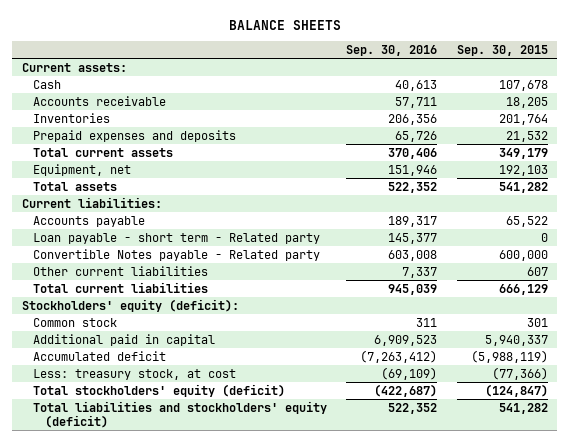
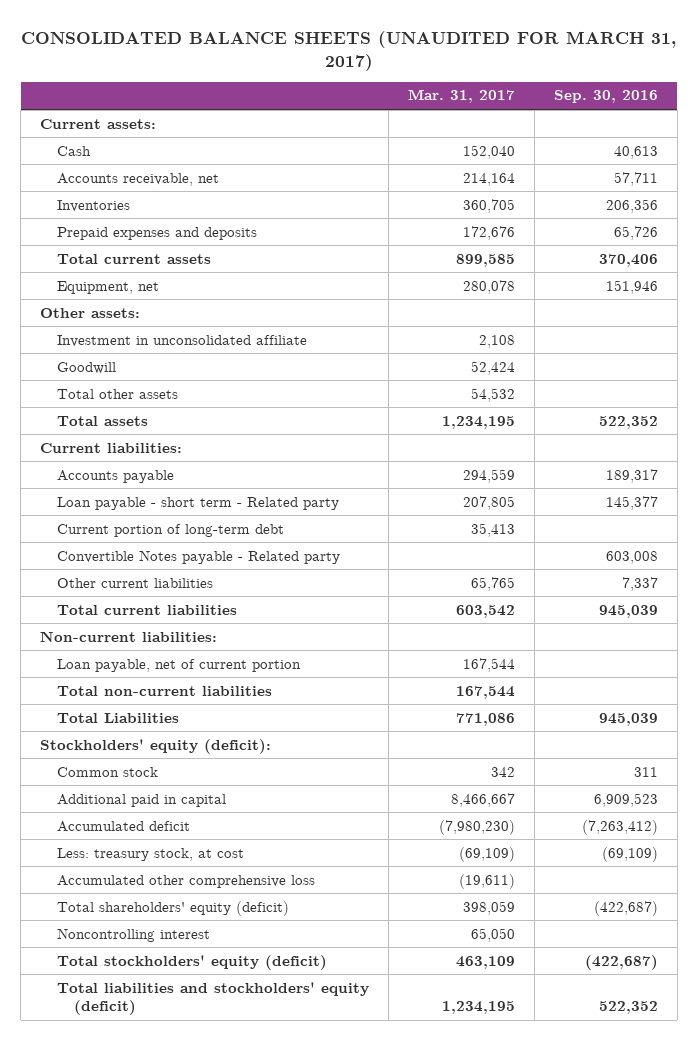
[228,20,341,31] BALANCE SHEETS -> [20,30,676,71] CONSOLIDATED BALANCE SHEETS (UNAUDITED FOR MARCH 31, 2017)
[456,44,548,56] Sep. 30, 2015 -> none
none -> [407,89,515,104] Mar. 31, 2017
[33,95,167,106] Accounts receivable -> [56,172,219,186] Accounts receivable, net
none -> [39,307,140,318] Other assets:
none -> [56,334,307,347] Investment in unconsolidated affiliate
none -> [56,361,116,374] Goodwill
none -> [56,388,178,399] Total other assets
none -> [56,523,284,537] Current portion of long-term debt
none -> [39,630,217,642] Non-current liabilities:
none -> [56,658,301,672] Loan payable, net of current portion
none -> [56,685,272,696] Total non-current liabilities
none -> [56,712,179,723] Total Liabilities
none -> [56,874,315,888] Accumulated other comprehensive loss
none -> [56,900,289,916] Total shareholders' equity (deficit)
none -> [56,927,210,942] Noncontrolling interest

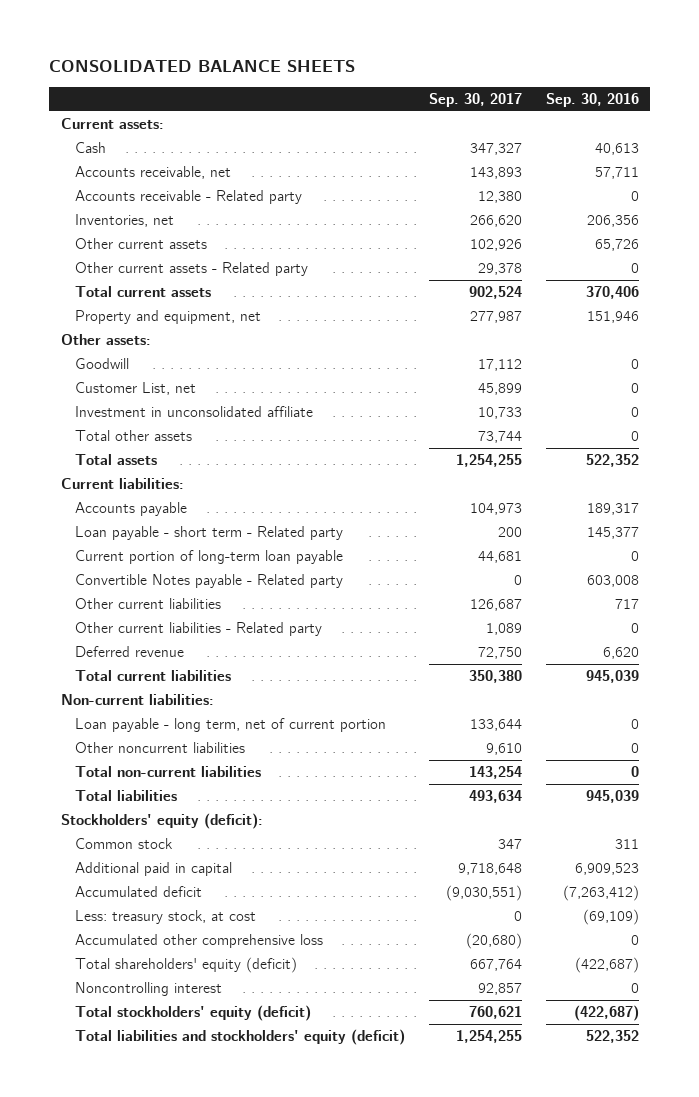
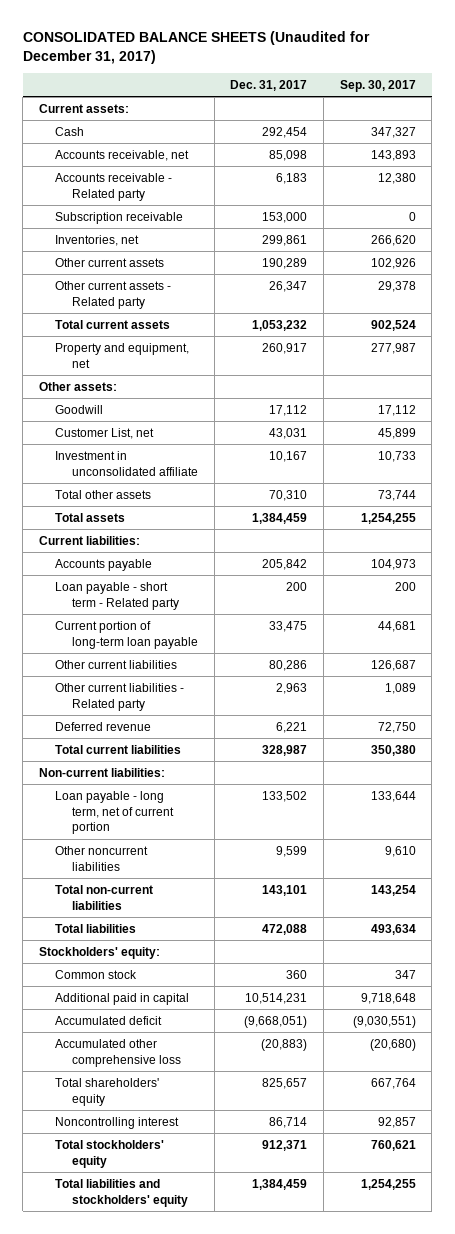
[48,59,355,72] CONSOLIDATED BALANCE SHEETS -> [22,30,370,64] CONSOLIDATED BALANCE SHEETS (Unaudited for December 31, 2017)
[545,92,639,107] Sep. 30, 2016 -> none
none -> [230,79,308,91] Dec. 31, 2017
none -> [55,211,184,224] Subscription receivable
[75,573,344,588] Convertible Notes payable - Related party -> none
[60,812,263,829] Stockholders' equity (deficit): -> [39,946,161,959] Stockholders' equity:
[75,909,257,924] Less: treasury stock, at cost -> none
[75,956,298,973] Total shareholders' equity (deficit) -> [55,1077,160,1106] Total shareholders' equity
[75,1004,312,1021] Total stockholders' equity (deficit) -> [55,1139,165,1168] Total stockholders' equity
[75,1028,406,1045] Total liabilities and stockholders' equity (deficit) -> [55,1178,188,1207] Total liabilities and stockholders' equity

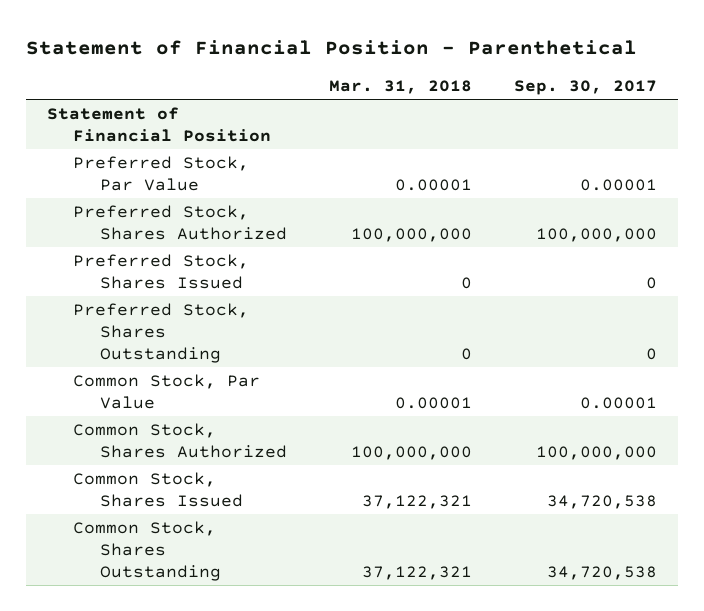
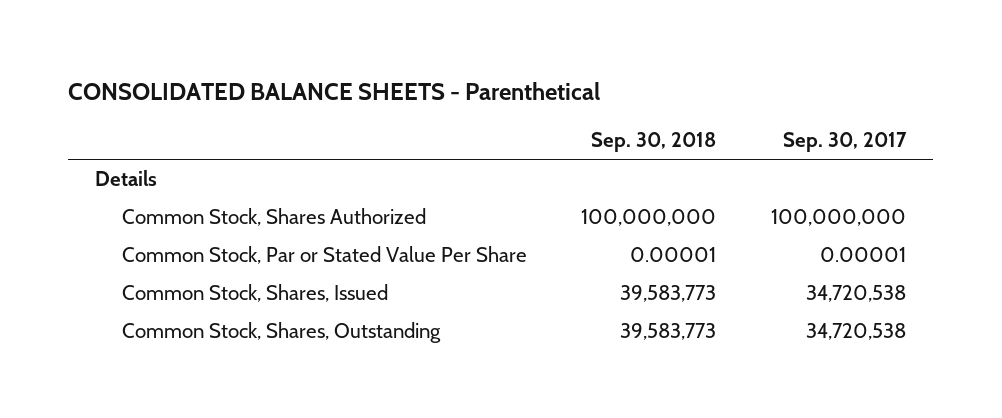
[25,40,637,56] Statement of Financial Position - Parenthetical -> [68,82,601,101] CONSOLIDATED BALANCE SHEETS - Parenthetical
[328,80,472,95] Mar. 31, 2018 -> none
none -> [591,132,717,153] Sep. 30, 2018
[47,106,272,142] Statement of Financial Position -> none
[73,155,250,191] Preferred Stock, Par Value -> none
[73,204,287,240] Preferred Stock, Shares Authorized -> none
[73,253,250,289] Preferred Stock, Shares Issued -> none
[73,302,250,364] Preferred Stock, Shares Outstanding -> none
[73,373,261,409] Common Stock, Par Value -> none
none -> [95,170,158,187] Details
none -> [121,246,527,265] Common Stock, Par or Stated Value Per Share
[73,471,243,507] Common Stock, Shares Issued -> [121,284,388,303] Common Stock, Shares, Issued
[73,520,221,582] Common Stock, Shares Outstanding -> [121,322,441,344] Common Stock, Shares, Outstanding

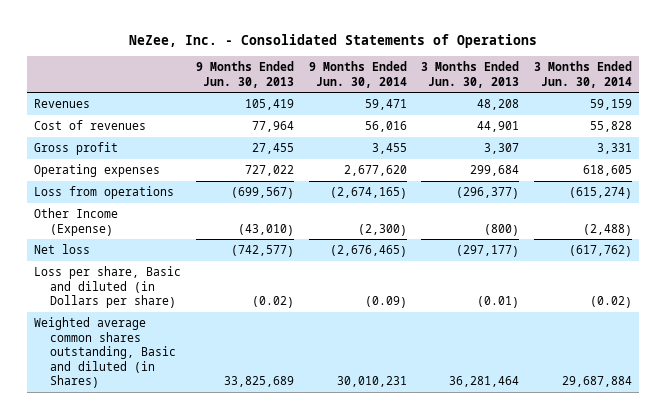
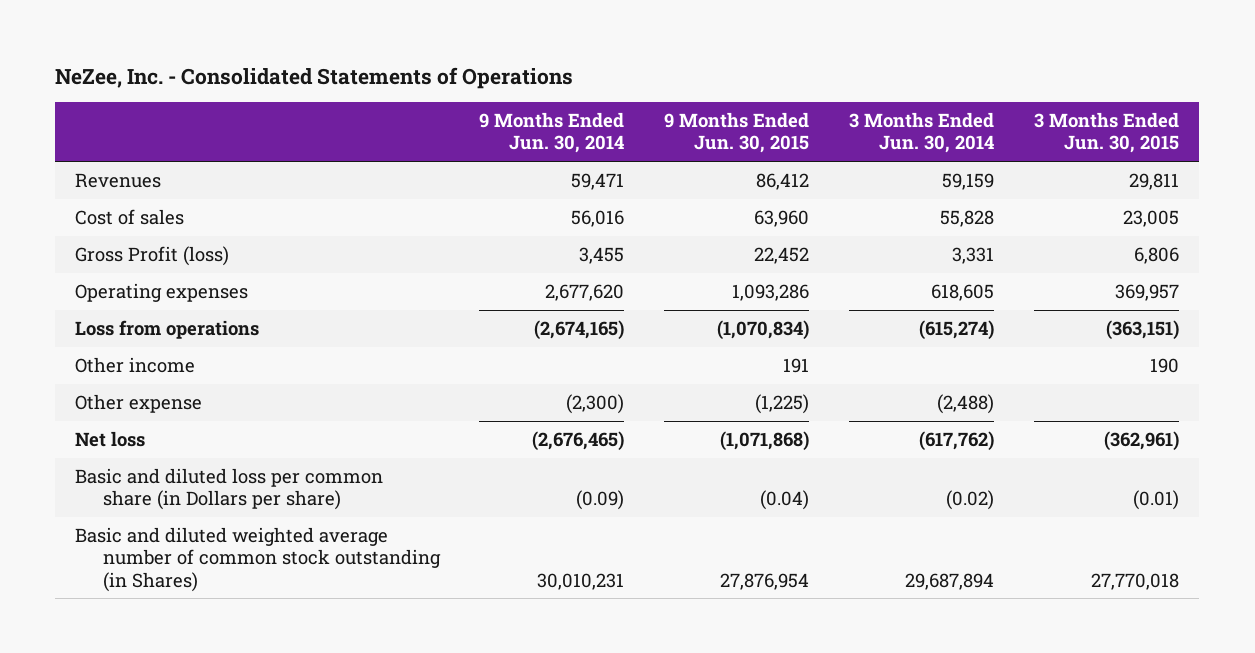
[195,60,294,88] 9 Months Ended Jun. 30, 2013 -> none
[421,60,520,88] 3 Months Ended Jun. 30, 2013 -> none
none -> [664,112,810,154] 9 Months Ended Jun. 30, 2015
none -> [1034,112,1180,154] 3 Months Ended Jun. 30, 2015
[34,120,147,131] Cost of revenues -> [75,208,185,225] Cost of sales
[34,142,119,156] Gross profit -> [75,245,230,266] Gross Profit (loss)
none -> [75,356,196,373] Other income
[34,208,119,236] Other Income (Expense) -> [75,393,203,413] Other expense
[34,266,182,309] Loss per share, Basic and diluted (in Dollars per share) -> [75,467,384,511] Basic and diluted loss per common share (in Dollars per share)
[34,317,176,389] Weighted average common shares outstanding, Basic and diluted (in Shares) -> [75,526,441,592] Basic and diluted weighted average number of common stock outstanding (in Shares)
[561,376,632,388] 29,687,884 -> [905,572,995,590] 29,687,894

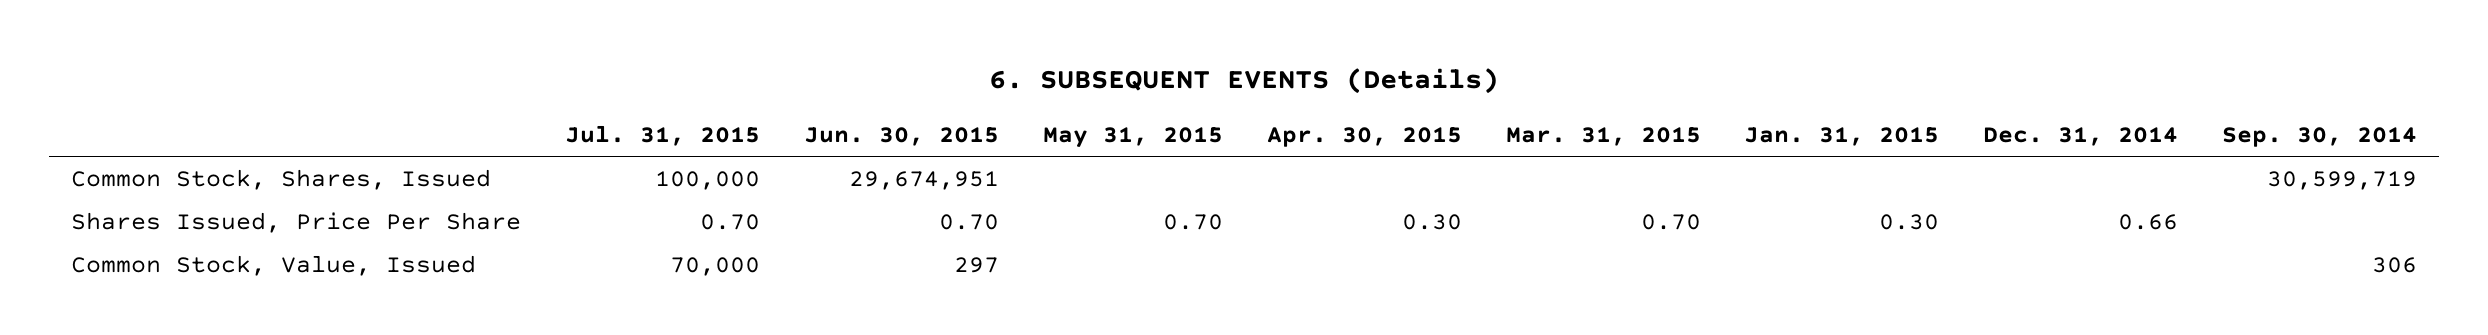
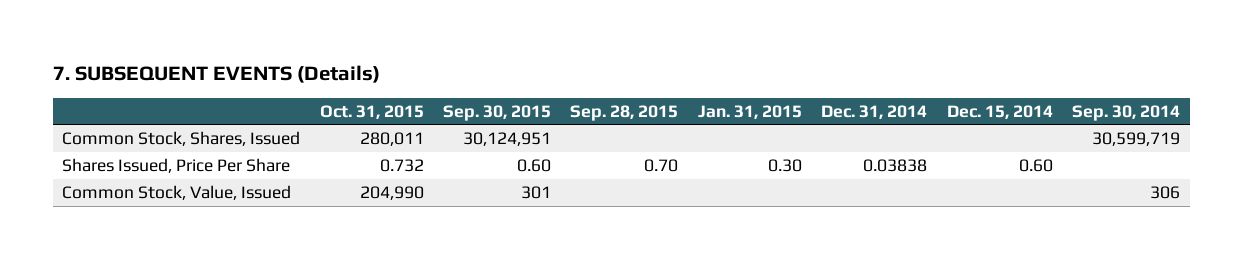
[989,68,1500,95] 6. SUBSEQUENT EVENTS (Details) -> [52,65,380,84] 7. SUBSEQUENT EVENTS (Details)
[565,125,761,147] Jul. 31, 2015 -> none
[804,127,1000,147] Jun. 30, 2015 -> none
[1042,127,1223,149] May 31, 2015 -> none
[1266,127,1462,148] Apr. 30, 2015 -> none
[1505,127,1701,147] Mar. 31, 2015 -> none
none -> [319,104,424,119] Oct. 31, 2015
none -> [443,104,552,121] Sep. 30, 2015
none -> [570,104,679,121] Sep. 28, 2015
none -> [946,104,1053,119] Dec. 15, 2014
[2118,213,2179,230] 0.66 -> [863,159,928,173] 0.03838

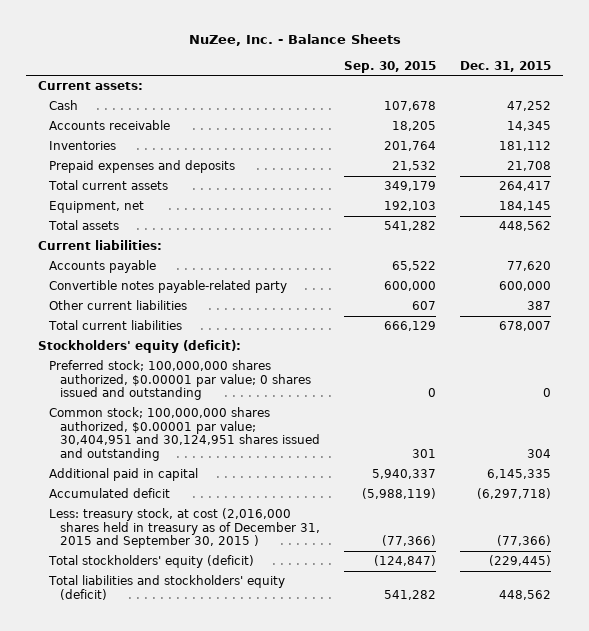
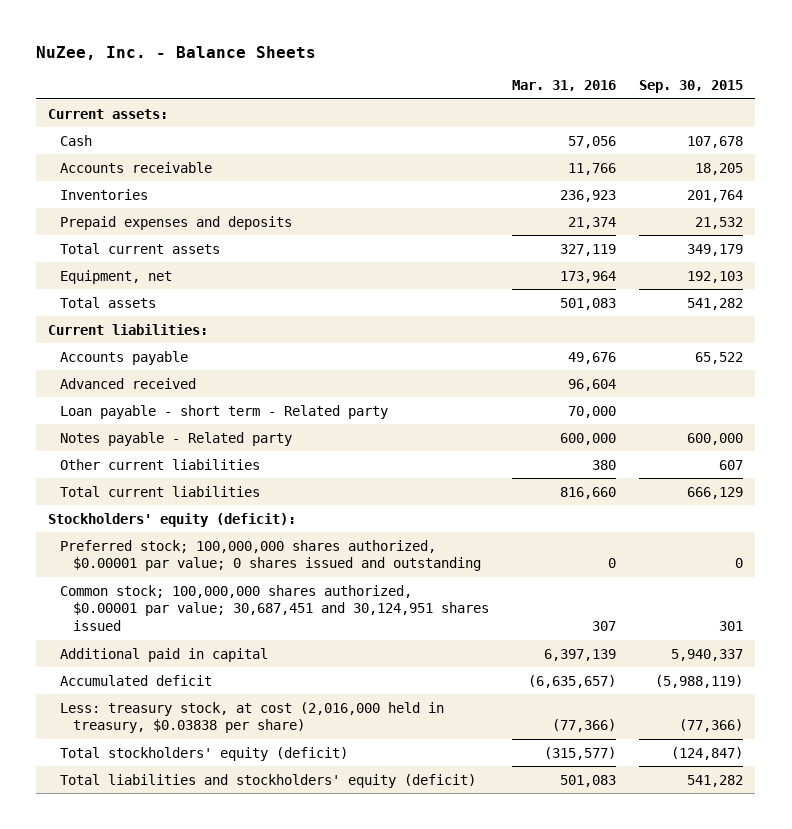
[459,60,551,72] Dec. 31, 2015 -> none
none -> [512,80,617,92] Mar. 31, 2016
none -> [60,377,197,389] Advanced received
none -> [60,404,389,419] Loan payable - short term - Related party
[49,280,288,294] Convertible notes payable-related party -> [60,431,293,446] Notes payable - Related party
[49,407,320,462] Common stock; 100,000,000 shares authorized, $0.00001 par value; 30,404,951 and 30,124,951 shares issued and outstanding -> [60,584,489,631] Common stock; 100,000,000 shares authorized, $0.00001 par value; 30,687,451 and 30,124,951 shares issued
[49,508,320,549] Less: treasury stock, at cost (2,016,000 shares held in treasury as of December 31, 2015 and September 30, 2015 ) -> [60,701,445,734] Less: treasury stock, at cost (2,016,000 held in treasury, $0.03838 per share)

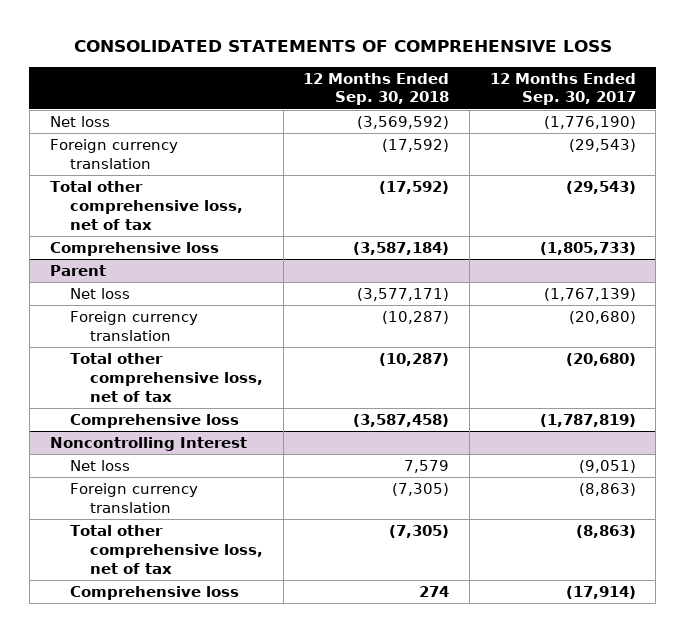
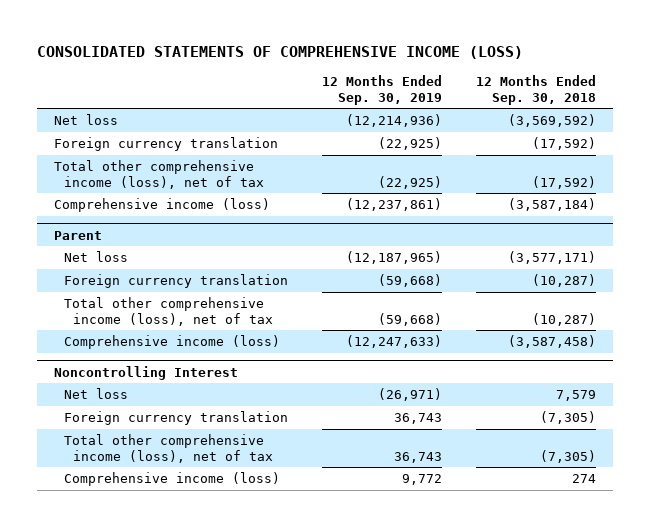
[73,40,612,53] CONSOLIDATED STATEMENTS OF COMPREHENSIVE LOSS -> [37,46,524,60] CONSOLIDATED STATEMENTS OF COMPREHENSIVE INCOME (LOSS)
[489,72,636,106] 12 Months Ended Sep. 30, 2017 -> none
none -> [321,74,442,105] 12 Months Ended Sep. 30, 2019
[49,180,243,230] Total other comprehensive loss, net of tax -> [54,159,264,189] Total other comprehensive income (loss), net of tax
[49,241,219,256] Comprehensive loss -> [54,197,271,212] Comprehensive income (loss)
[69,352,263,402] Total other comprehensive loss, net of tax -> [63,296,274,326] Total other comprehensive income (loss), net of tax
[69,413,239,428] Comprehensive loss -> [63,334,280,349] Comprehensive income (loss)
[69,524,263,574] Total other comprehensive loss, net of tax -> [63,433,274,463] Total other comprehensive income (loss), net of tax
[69,585,239,600] Comprehensive loss -> [63,471,280,486] Comprehensive income (loss)

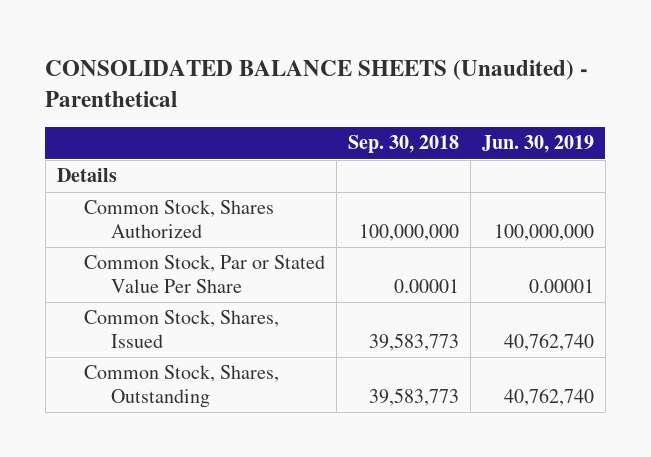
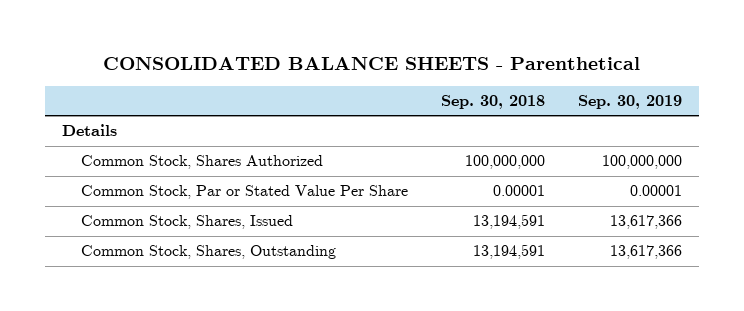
[45,60,589,108] CONSOLIDATED BALANCE SHEETS (Unaudited) - Parenthetical -> [102,56,640,70] CONSOLIDATED BALANCE SHEETS - Parenthetical
[481,135,594,154] Jun. 30, 2019 -> none
none -> [578,94,683,109] Sep. 30, 2019
[368,332,459,351] 39,583,773 -> [473,214,546,230] 13,194,591
[368,387,459,406] 39,583,773 -> [473,244,546,260] 13,194,591

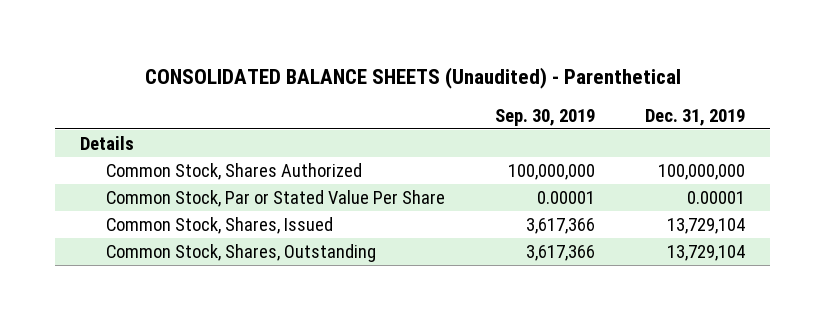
[102,56,640,70] CONSOLIDATED BALANCE SHEETS - Parenthetical -> [144,66,681,89] CONSOLIDATED BALANCE SHEETS (Unaudited) - Parenthetical
[441,94,546,109] Sep. 30, 2018 -> none
none -> [645,109,746,127] Dec. 31, 2019
[610,215,683,230] 13,617,366 -> [526,217,596,234] 3,617,366
[610,245,683,260] 13,617,366 -> [526,244,596,261] 3,617,366

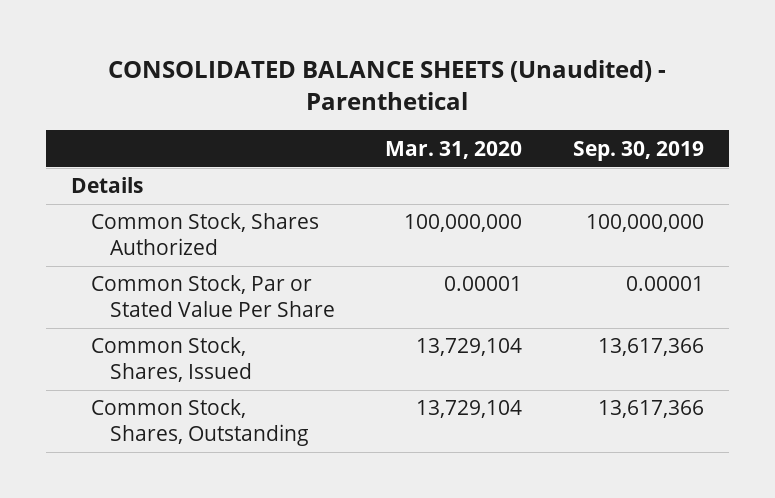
[645,109,746,127] Dec. 31, 2019 -> none
none -> [385,140,523,159] Mar. 31, 2020
[526,217,596,234] 3,617,366 -> [597,338,704,357] 13,617,366
[526,244,596,261] 3,617,366 -> [597,400,704,419] 13,617,366

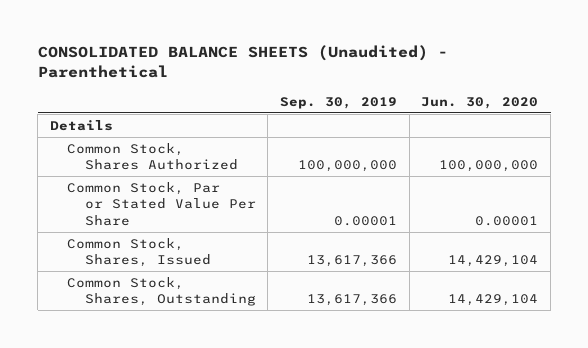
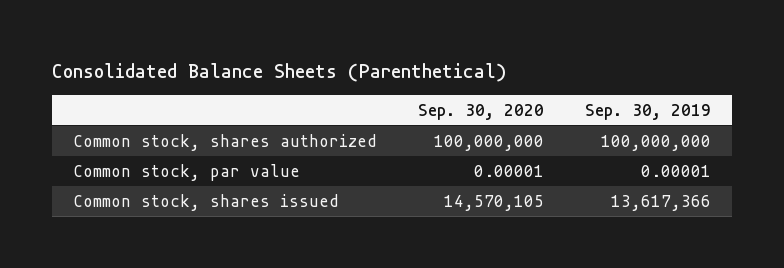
[37,45,448,79] CONSOLIDATED BALANCE SHEETS (Unaudited) - Parenthetical -> [52,63,508,83] Consolidated Balance Sheets (Parenthetical)
[421,96,539,109] Jun. 30, 2020 -> none
none -> [418,103,545,120] Sep. 30, 2020
[49,119,113,131] Details -> none
[67,276,256,307] Common Stock, Shares, Outstanding -> none
[67,142,238,171] Common Stock, Shares Authorized -> [72,133,377,151] Common stock, shares authorized
[67,181,256,226] Common Stock, Par or Stated Value Per Share -> [72,163,300,181] Common stock, par value
[67,237,211,268] Common Stock, Shares, Issued -> [72,193,339,211] Common stock, shares issued

